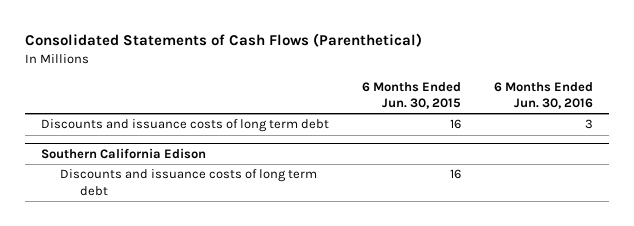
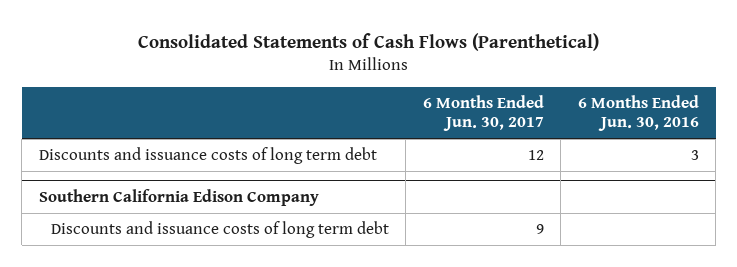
[362,81,462,110] 6 Months Ended Jun. 30, 2015 -> none
none -> [422,95,544,132] 6 Months Ended Jun. 30, 2017
[41,147,207,159] Southern California Edison -> [38,188,319,206] Southern California Edison Company

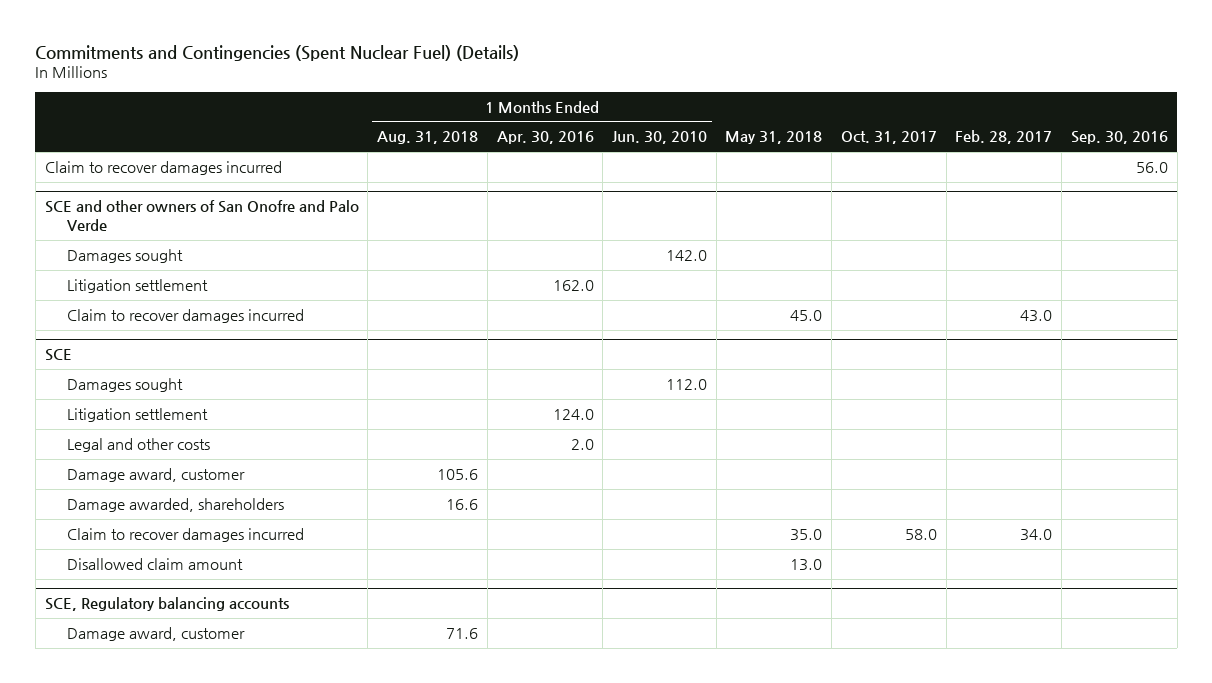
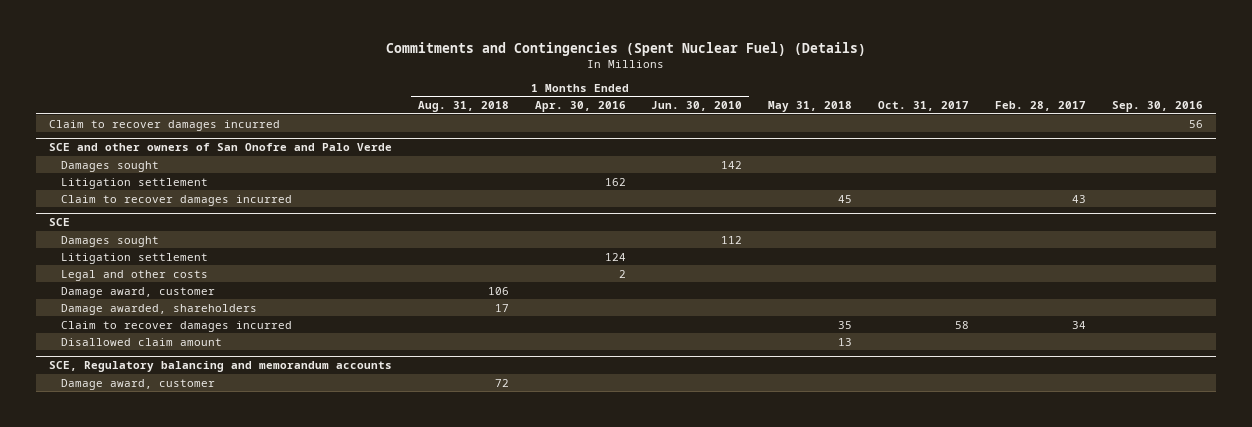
[1135,161,1168,173] 56.0 -> [1189,119,1204,128] 56
[666,249,708,261] 142.0 -> [721,160,743,169] 142
[552,279,594,291] 162.0 -> [604,177,626,186] 162
[790,309,823,321] 45.0 -> [838,194,853,203] 45
[1020,309,1053,322] 43.0 -> [1072,194,1087,203] 43
[666,378,708,390] 112.0 -> [721,235,743,244] 112
[552,408,594,420] 124.0 -> [604,252,626,261] 124
[570,438,594,450] 2.0 -> [618,269,626,278] 2
[437,468,479,480] 105.6 -> [487,286,509,295] 106
[446,498,479,510] 16.6 -> [494,303,509,312] 17
[790,528,823,541] 35.0 -> [838,320,853,329] 35
[904,528,937,540] 58.0 -> [955,320,970,329] 58
[1020,528,1053,541] 34.0 -> [1072,320,1087,329] 34
[790,558,823,571] 13.0 -> [838,337,853,346] 13
[44,597,289,612] SCE, Regulatory balancing accounts -> [48,361,392,373] SCE, Regulatory balancing and memorandum accounts
[446,627,479,639] 71.6 -> [494,378,509,387] 72

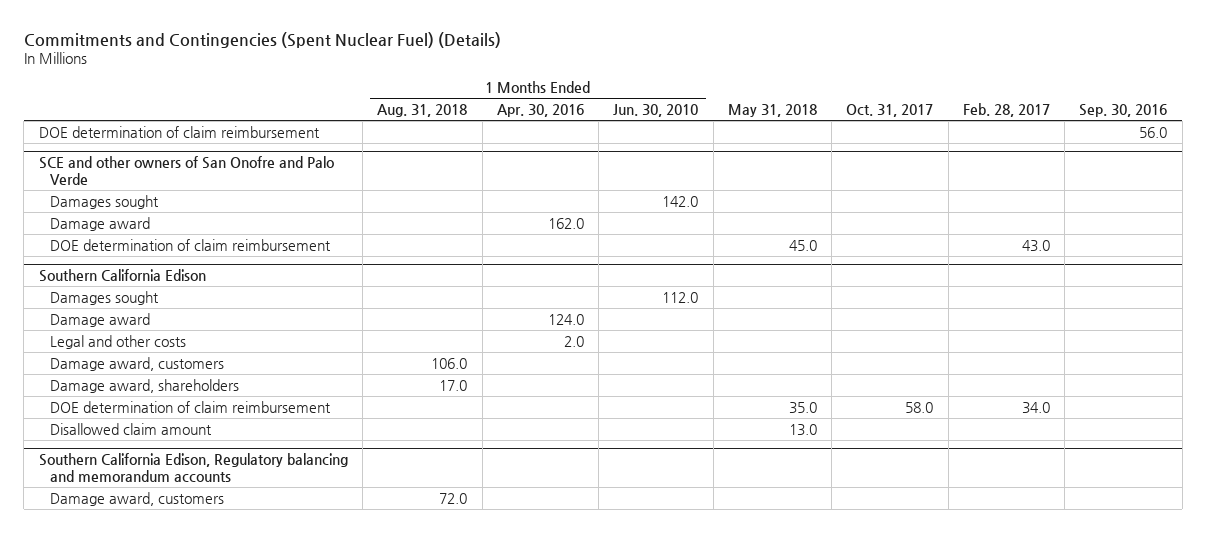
[48,119,280,131] Claim to recover damages incurred -> none
none -> [38,125,320,138] DOE determination of claim reimbursement
[61,177,209,189] Litigation settlement -> none
[61,194,293,206] Claim to recover damages incurred -> none
[61,252,209,264] Litigation settlement -> none
[61,320,293,332] Claim to recover damages incurred -> none
[721,160,743,169] 142 -> [662,195,699,207] 142.0
none -> [50,216,151,231] Damage award
none -> [50,238,332,251] DOE determination of claim reimbursement
[48,218,70,227] SCE -> [38,269,206,283] Southern California Edison
[721,235,743,244] 112 -> [662,291,699,303] 112.0
none -> [50,312,151,327] Damage award
[618,269,626,278] 2 -> [563,335,584,347] 2.0
[61,286,216,298] Damage award, customer -> [50,356,225,371] Damage award, customers
[487,286,509,295] 106 -> [431,357,468,369] 106.0
[61,303,258,315] Damage awarded, shareholders -> [50,378,240,393] Damage award, shareholders
[494,303,509,312] 17 -> [439,379,468,391] 17.0
none -> [50,400,332,413] DOE determination of claim reimbursement
[838,337,853,346] 13 -> [788,423,817,436] 13.0
[48,361,392,373] SCE, Regulatory balancing and memorandum accounts -> [38,453,348,483] Southern California Edison, Regulatory balancing and memorandum accounts
[61,378,216,390] Damage award, customer -> [50,491,225,506] Damage award, customers
[494,378,509,387] 72 -> [439,492,468,504] 72.0

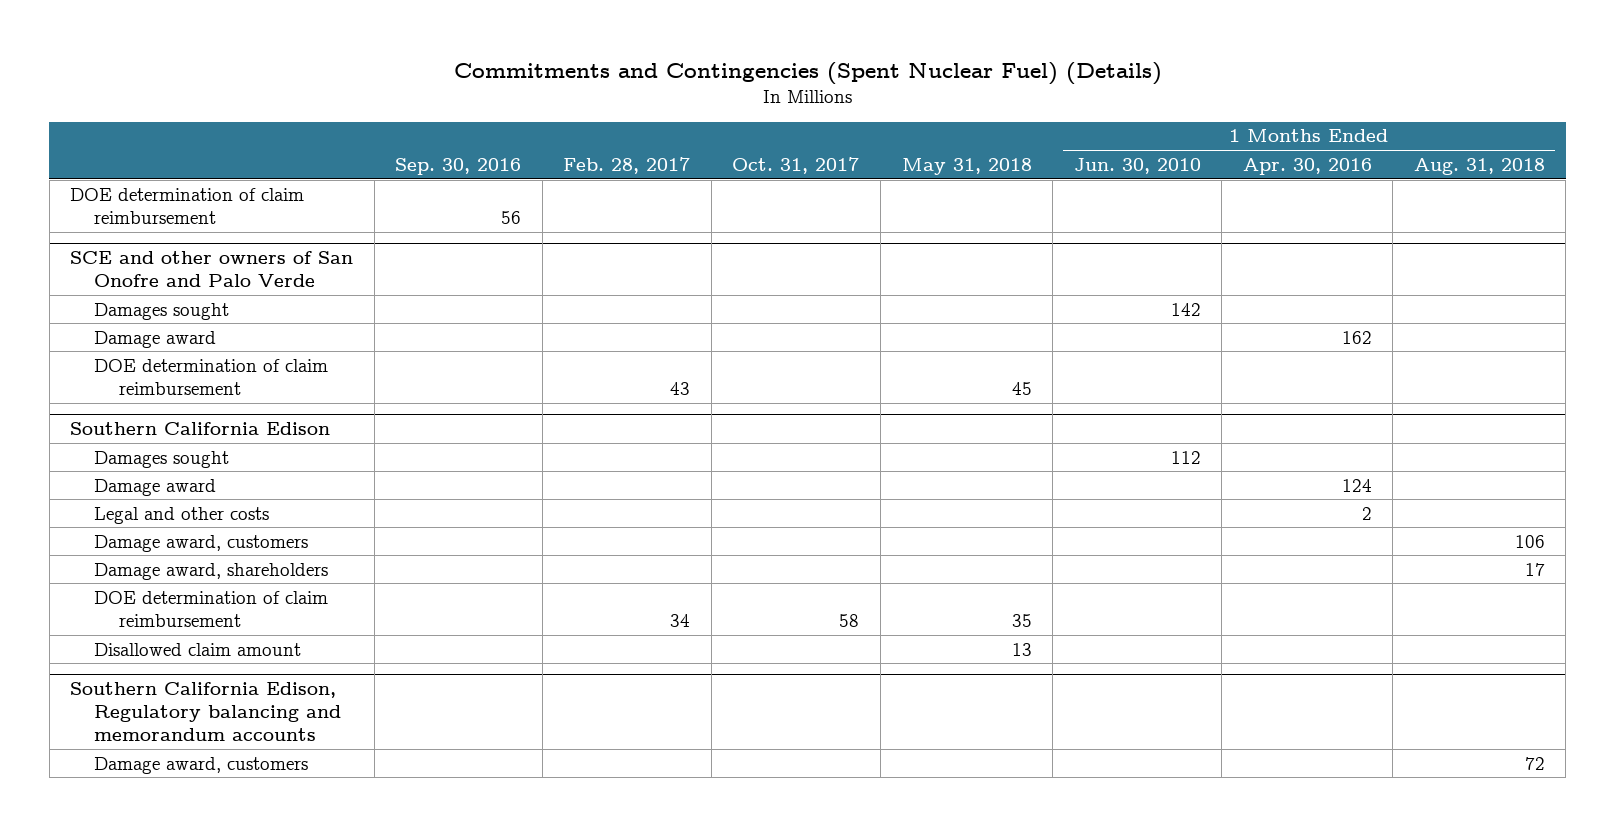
[1139,126,1168,138] 56.0 -> [501,210,522,224] 56
[662,195,699,207] 142.0 -> [1170,302,1201,316] 142
[547,217,584,229] 162.0 -> [1341,330,1372,344] 162
[788,239,817,251] 45.0 -> [1011,381,1032,395] 45
[1021,239,1050,252] 43.0 -> [670,381,691,395] 43
[662,291,699,303] 112.0 -> [1170,450,1201,464] 112
[547,313,584,325] 124.0 -> [1341,478,1372,492] 124
[563,335,584,347] 2.0 -> [1361,506,1372,520] 2
[431,357,468,369] 106.0 -> [1514,534,1545,548] 106
[439,379,468,391] 17.0 -> [1524,562,1545,576] 17
[788,401,817,414] 35.0 -> [1011,613,1032,627] 35
[905,401,934,413] 58.0 -> [839,613,860,627] 58
[1021,401,1050,414] 34.0 -> [670,613,691,627] 34
[788,423,817,436] 13.0 -> [1011,642,1032,656] 13
[439,492,468,504] 72.0 -> [1524,756,1545,770] 72

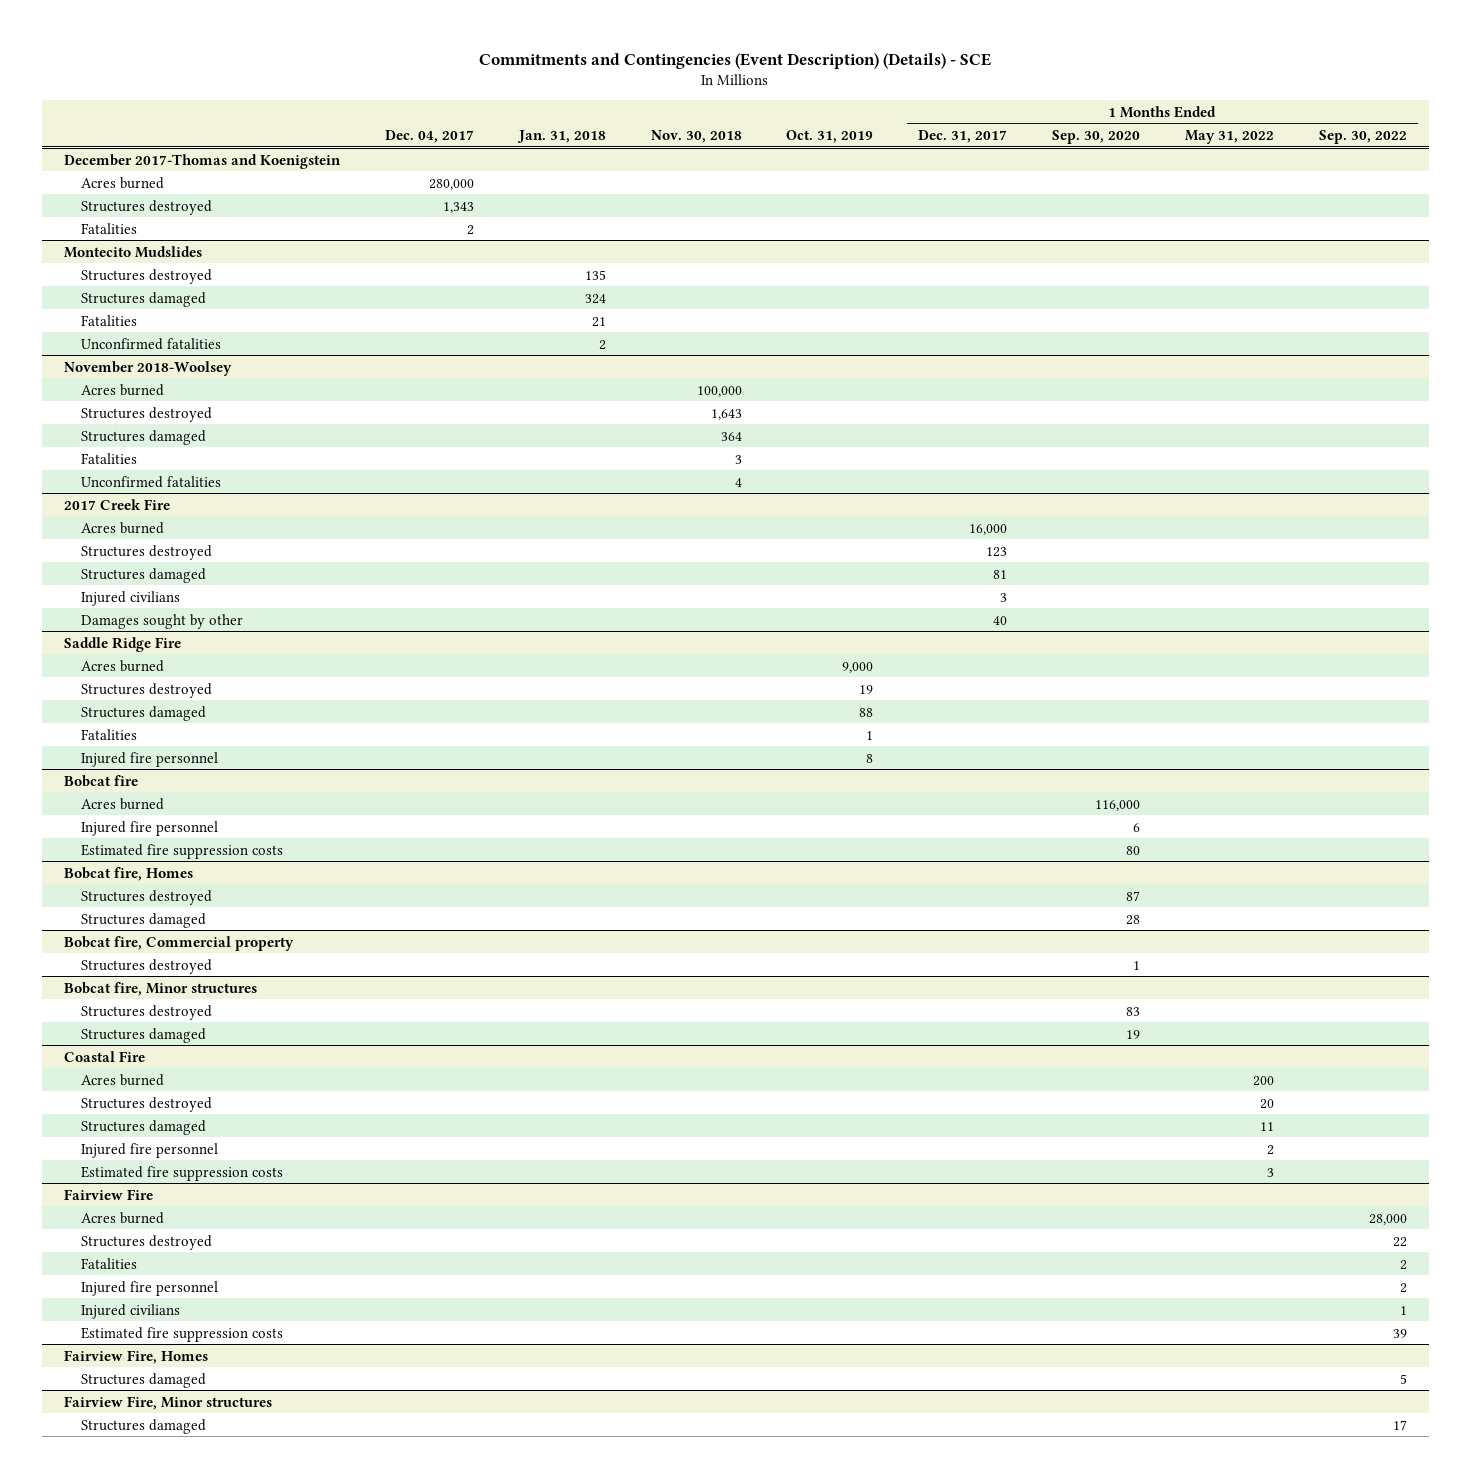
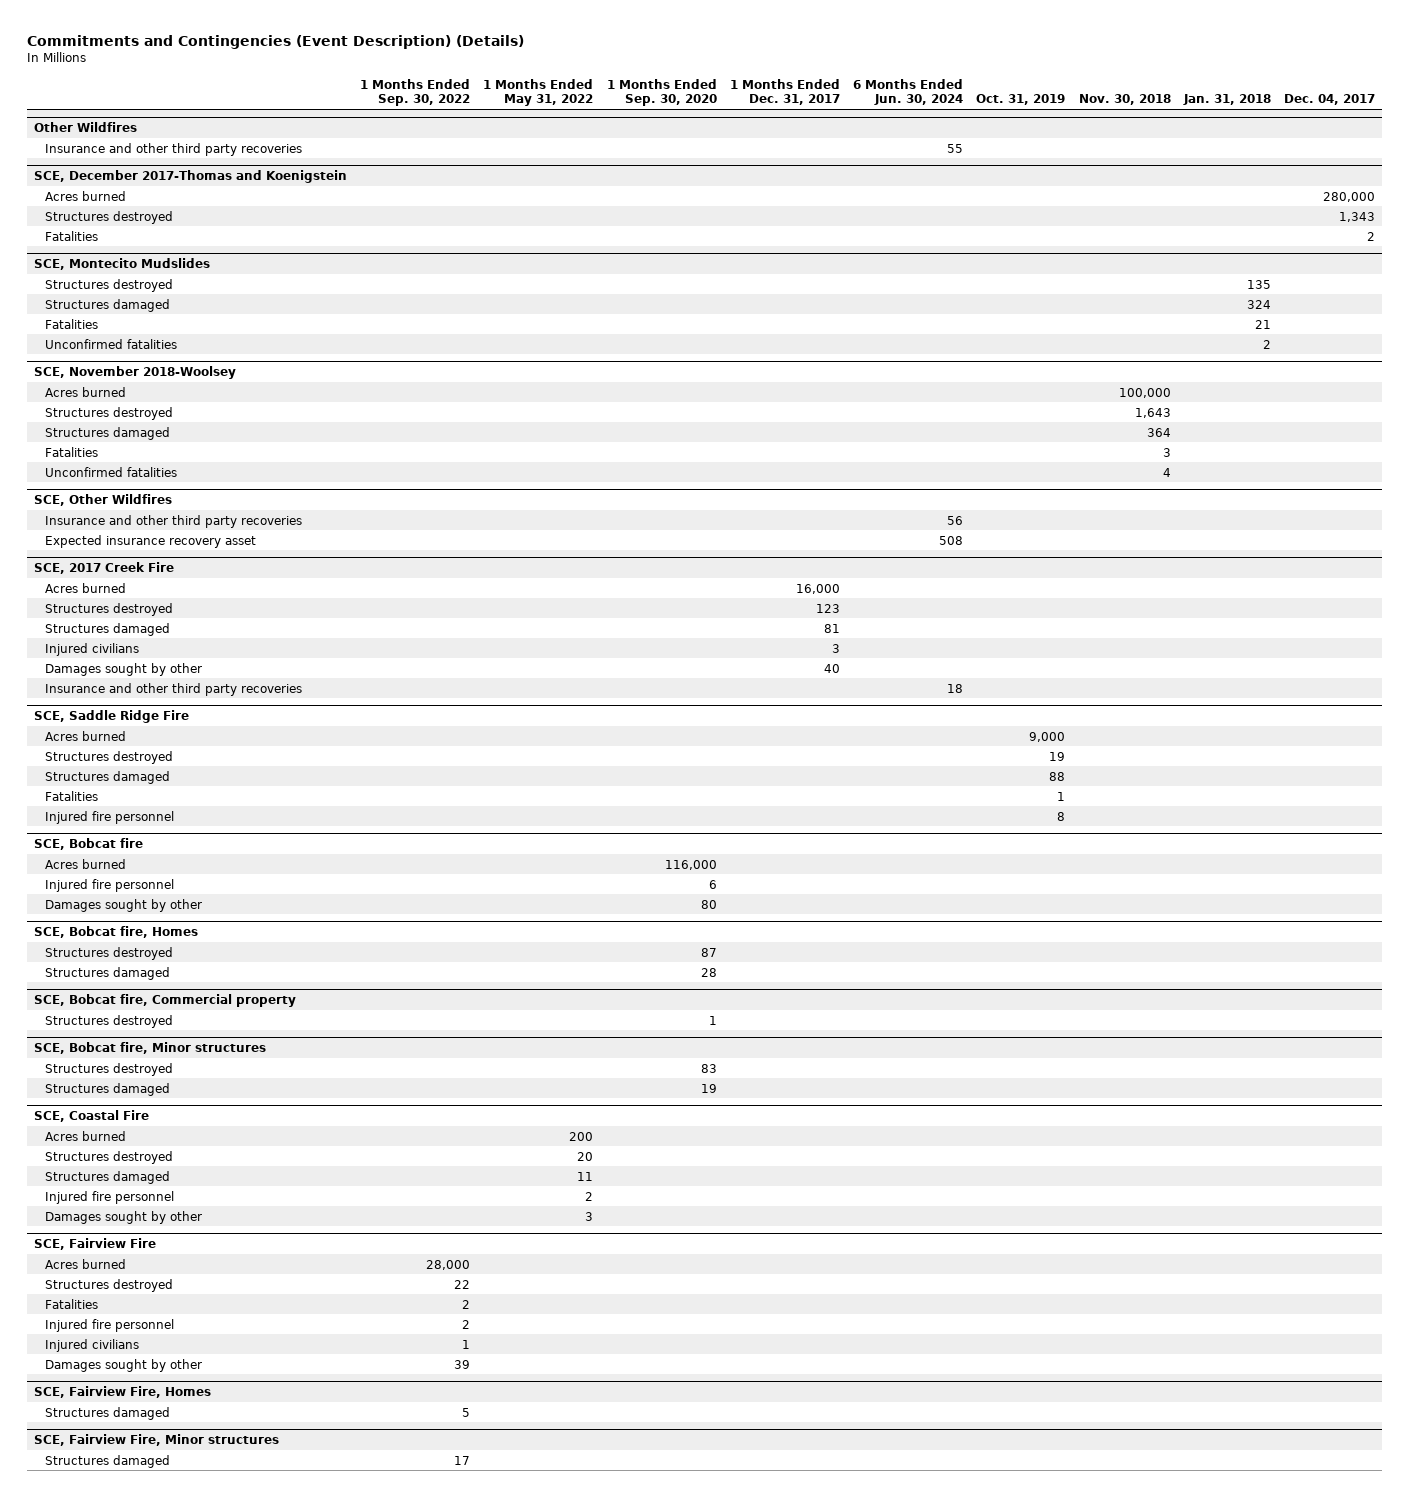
[479,52,992,69] Commitments and Contingencies (Event Description) (Details) - SCE -> [27,35,525,50] Commitments and Contingencies (Event Description) (Details)
none -> [853,79,964,106] 6 Months Ended Jun. 30, 2024
none -> [33,121,137,132] Other Wildfires
none -> [44,142,302,156] Insurance and other third party recoveries
[64,153,342,169] December 2017-Thomas and Koenigstein -> [33,169,347,183] SCE, December 2017-Thomas and Koenigstein
[64,245,203,258] Montecito Mudslides -> [33,257,210,270] SCE, Montecito Mudslides
[64,360,233,376] November 2018-Woolsey -> [33,365,236,379] SCE, November 2018-Woolsey
none -> [33,493,172,506] SCE, Other Wildfires
none -> [44,514,302,528] Insurance and other third party recoveries
none -> [44,534,256,548] Expected insurance recovery asset
[64,498,171,510] 2017 Creek Fire -> [33,561,174,574] SCE, 2017 Creek Fire
none -> [44,682,302,696] Insurance and other third party recoveries
[64,636,182,652] Saddle Ridge Fire -> [33,709,189,723] SCE, Saddle Ridge Fire
[64,774,139,787] Bobcat fire -> [33,837,143,850] SCE, Bobcat fire
[81,843,284,859] Estimated fire suppression costs -> none
none -> [44,898,202,912] Damages sought by other
[64,866,194,881] Bobcat fire, Homes -> [33,925,198,938] SCE, Bobcat fire, Homes
[64,935,295,951] Bobcat fire, Commercial property -> [33,993,296,1007] SCE, Bobcat fire, Commercial property
[64,981,258,996] Bobcat fire, Minor structures -> [33,1041,266,1054] SCE, Bobcat fire, Minor structures
[64,1050,146,1062] Coastal Fire -> [33,1109,149,1122] SCE, Coastal Fire
[81,1165,284,1181] Estimated fire suppression costs -> none
none -> [44,1210,202,1224] Damages sought by other
[64,1188,154,1200] Fairview Fire -> [33,1237,156,1250] SCE, Fairview Fire
[81,1326,284,1342] Estimated fire suppression costs -> none
none -> [44,1358,202,1372] Damages sought by other
[64,1349,209,1364] Fairview Fire, Homes -> [33,1385,211,1398] SCE, Fairview Fire, Homes
[64,1395,273,1410] Fairview Fire, Minor structures -> [33,1433,279,1446] SCE, Fairview Fire, Minor structures

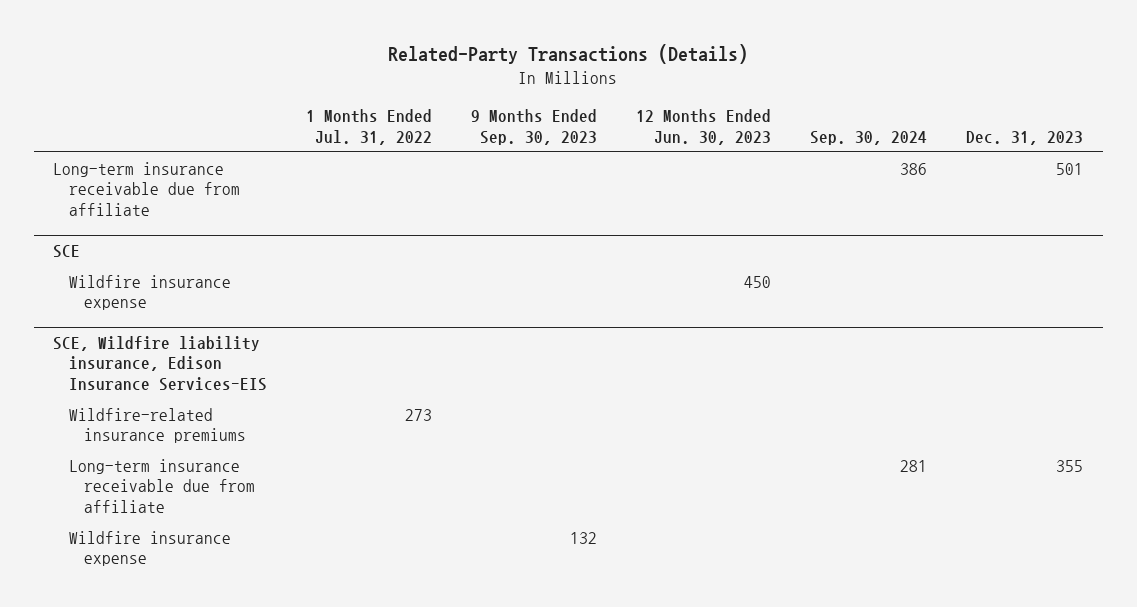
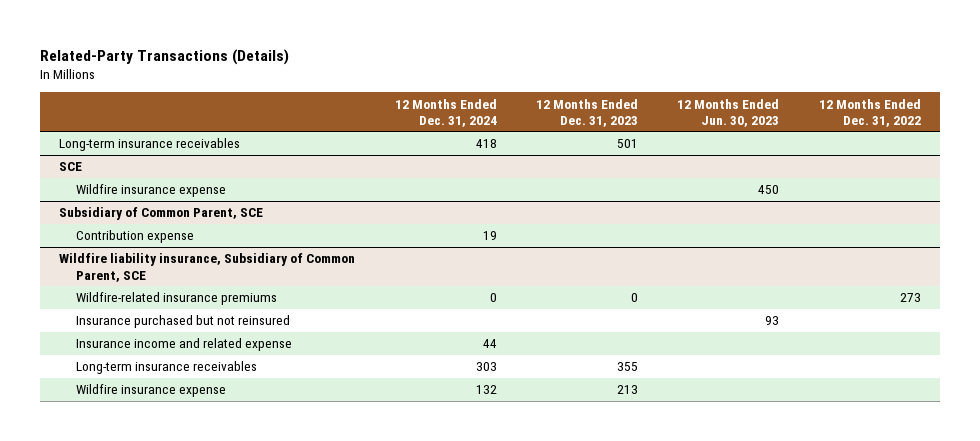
[305,109,432,145] 1 Months Ended Jul. 31, 2022 -> none
[470,109,597,145] 9 Months Ended Sep. 30, 2023 -> none
[810,130,928,145] Sep. 30, 2024 -> none
[966,130,1084,145] Dec. 31, 2023 -> none
none -> [394,98,497,127] 12 Months Ended Dec. 31, 2024
none -> [535,98,638,127] 12 Months Ended Dec. 31, 2023
none -> [818,98,921,127] 12 Months Ended Dec. 31, 2022
[53,161,240,216] Long-term insurance receivable due from affiliate -> [59,138,241,152] Long-term insurance receivables
[53,336,267,391] SCE, Wildfire liability insurance, Edison Insurance Services-EIS -> none
[68,407,247,444] Wildfire-related insurance premiums -> none
[68,458,256,513] Long-term insurance receivable due from affiliate -> none
[68,530,231,567] Wildfire insurance expense -> none
none -> [59,207,264,221] Subsidiary of Common Parent, SCE
none -> [75,230,194,244] Contribution expense
none -> [59,253,356,282] Wildfire liability insurance, Subsidiary of Common Parent, SCE
none -> [75,292,277,306] Wildfire-related insurance premiums
none -> [75,315,290,329] Insurance purchased but not reinsured
none -> [75,338,292,352] Insurance income and related expense
none -> [75,361,257,375] Long-term insurance receivables
none -> [75,384,226,398] Wildfire insurance expense

